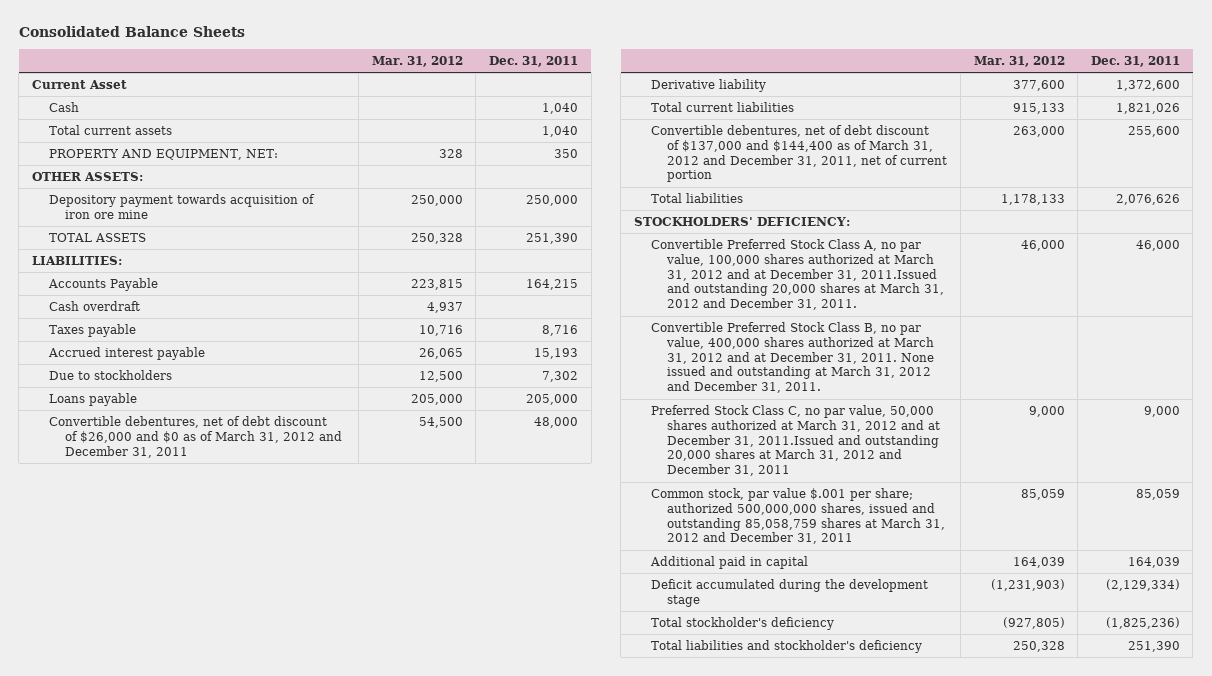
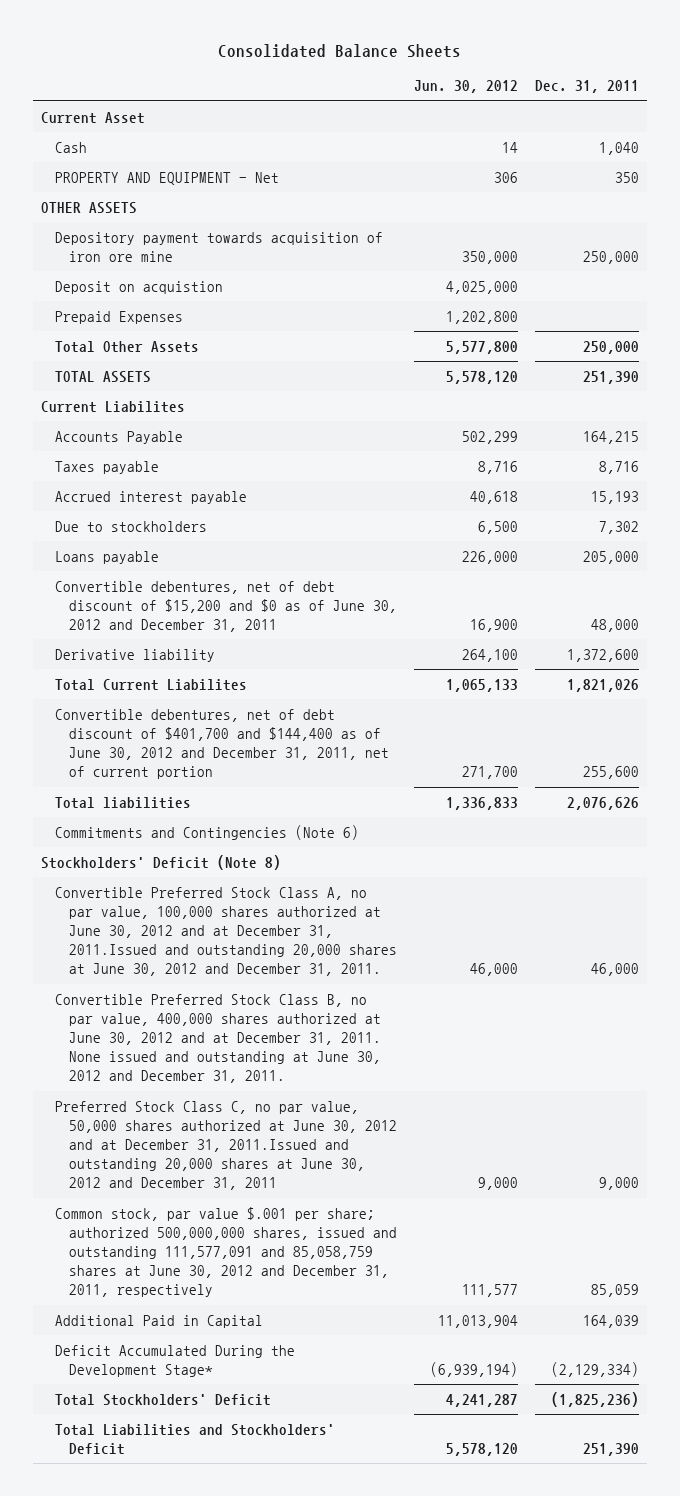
[371,55,463,67] Mar. 31, 2012 -> none
none -> [413,80,518,94] Jun. 30, 2012
[48,124,172,135] Total current assets -> none
[48,148,278,160] PROPERTY AND EQUIPMENT, NET: -> [55,171,280,185] PROPERTY AND EQUIPMENT - Net
[31,171,143,181] OTHER ASSETS: -> [41,201,138,214] OTHER ASSETS
none -> [55,280,224,294] Deposit on acquistion
none -> [55,310,184,324] Prepaid Expenses
none -> [55,340,200,353] Total Other Assets
[31,255,122,265] LIABILITIES: -> none
none -> [41,400,186,413] Current Liabilites
[48,300,140,311] Cash overdraft -> none
[48,415,343,458] Convertible debentures, net of debt discount of $26,000 and $0 as of March 31, 2012 and December 31, 2011 -> [55,580,397,633] Convertible debentures, net of debt discount of $15,200 and $0 as of June 30, 2012 and December 31, 2011
[650,101,794,112] Total current liabilities -> [55,678,248,691] Total Current Liabilites
[650,124,948,183] Convertible debentures, net of debt discount of $137,000 and $144,400 as of March 31, 2012 and December 31, 2011, net of current portion -> [55,708,389,780] Convertible debentures, net of debt discount of $401,700 and $144,400 as of June 30, 2012 and December 31, 2011, net of current portion
none -> [55,824,360,840] Commitments and Contingencies (Note 6)
[633,216,850,226] STOCKHOLDERS' DEFICIENCY: -> [41,854,282,870] Stockholders' Deficit (Note 8)
[650,238,945,311] Convertible Preferred Stock Class A, no par value, 100,000 shares authorized at March 31, 2012 and at December 31, 2011.Issued and outstanding 20,000 shares at March 31, 2012 and December 31, 2011. -> [55,886,397,977] Convertible Preferred Stock Class A, no par value, 100,000 shares authorized at June 30, 2012 and at December 31, 2011.Issued and outstanding 20,000 shares at June 30, 2012 and December 31, 2011.
[650,321,935,394] Convertible Preferred Stock Class B, no par value, 400,000 shares authorized at March 31, 2012 and at December 31, 2011. None issued and outstanding at March 31, 2012 and December 31, 2011. -> [55,993,381,1084] Convertible Preferred Stock Class B, no par value, 400,000 shares authorized at June 30, 2012 and at December 31, 2011. None issued and outstanding at June 30, 2012 and December 31, 2011.
[650,404,941,477] Preferred Stock Class C, no par value, 50,000 shares authorized at March 31, 2012 and at December 31, 2011.Issued and outstanding 20,000 shares at March 31, 2012 and December 31, 2011 -> [55,1100,397,1191] Preferred Stock Class C, no par value, 50,000 shares authorized at June 30, 2012 and at December 31, 2011.Issued and outstanding 20,000 shares at June 30, 2012 and December 31, 2011
[650,487,946,545] Common stock, par value $.001 per share; authorized 500,000,000 shares, issued and outstanding 85,058,759 shares at March 31, 2012 and December 31, 2011 -> [55,1206,397,1298] Common stock, par value $.001 per share; authorized 500,000,000 shares, issued and outstanding 111,577,091 and 85,058,759 shares at June 30, 2012 and December 31, 2011, respectively
[649,555,808,569] Additional paid in capital -> [55,1314,264,1328] Additional Paid in Capital
[650,578,928,607] Deficit accumulated during the development stage -> [55,1344,296,1377] Deficit Accumulated During the Development Stage*
[650,616,834,630] Total stockholder's deficiency -> [55,1393,272,1406] Total Stockholders' Deficit
[650,639,922,653] Total liabilities and stockholder's deficiency -> [55,1423,336,1455] Total Liabilities and Stockholders' Deficit

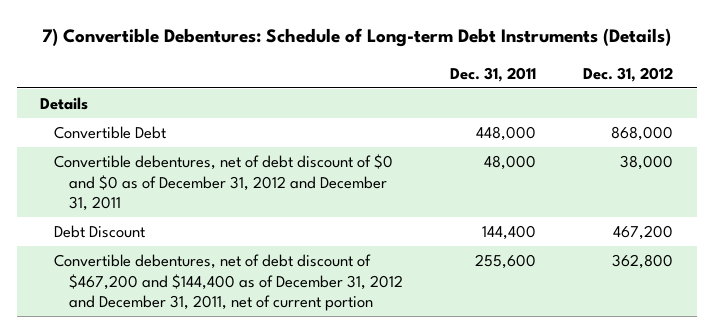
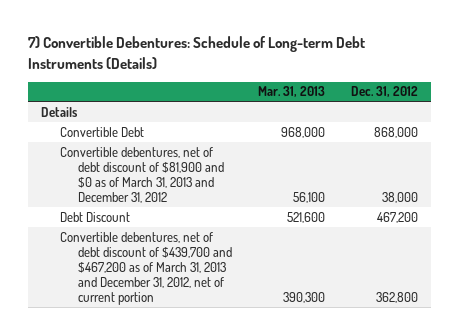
[449,66,536,82] Dec. 31, 2011 -> none
none -> [258,86,326,98] Mar. 31, 2013
[54,153,394,212] Convertible debentures, net of debt discount of $0 and $0 as of December 31, 2012 and December 31, 2011 -> [59,146,225,203] Convertible debentures, net of debt discount of $81,900 and $0 as of March 31, 2013 and December 31, 2012
[54,253,403,312] Convertible debentures, net of debt discount of $467,200 and $144,400 as of December 31, 2012 and December 31, 2011, net of current portion -> [59,231,233,306] Convertible debentures, net of debt discount of $439,700 and $467,200 as of March 31, 2013 and December 31, 2012, net of current portion

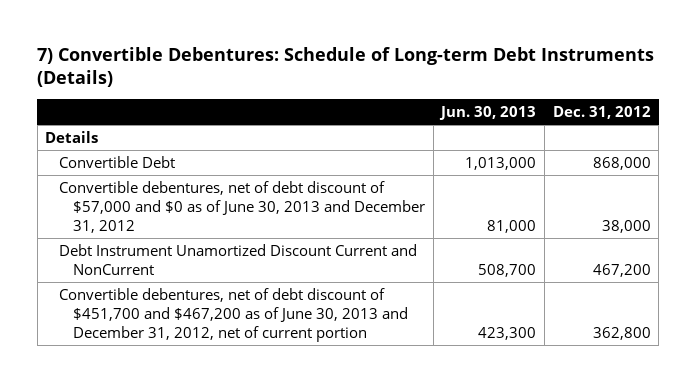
[258,86,326,98] Mar. 31, 2013 -> none
none -> [439,106,537,121] Jun. 30, 2013
[59,146,225,203] Convertible debentures, net of debt discount of $81,900 and $0 as of March 31, 2013 and December 31, 2012 -> [59,180,425,233] Convertible debentures, net of debt discount of $57,000 and $0 as of June 30, 2013 and December 31, 2012
[59,211,130,222] Debt Discount -> [59,243,418,275] Debt Instrument Unamortized Discount Current and NonCurrent
[59,231,233,306] Convertible debentures, net of debt discount of $439,700 and $467,200 as of March 31, 2013 and December 31, 2012, net of current portion -> [59,287,408,342] Convertible debentures, net of debt discount of $451,700 and $467,200 as of June 30, 2013 and December 31, 2012, net of current portion

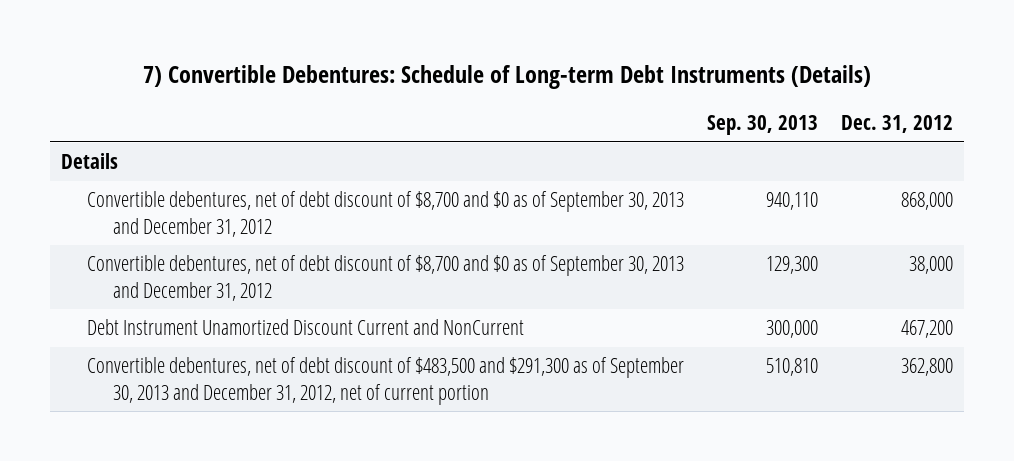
[439,106,537,121] Jun. 30, 2013 -> none
none -> [706,114,818,135] Sep. 30, 2013
[59,155,176,168] Convertible Debt -> [87,191,685,237] Convertible debentures, net of debt discount of $8,700 and $0 as of September 30, 2013 and December 31, 2012
[59,180,425,233] Convertible debentures, net of debt discount of $57,000 and $0 as of June 30, 2013 and December 31, 2012 -> [87,255,685,301] Convertible debentures, net of debt discount of $8,700 and $0 as of September 30, 2013 and December 31, 2012
[59,287,408,342] Convertible debentures, net of debt discount of $451,700 and $467,200 as of June 30, 2013 and December 31, 2012, net of current portion -> [87,357,685,405] Convertible debentures, net of debt discount of $483,500 and $291,300 as of September 30, 2013 and December 31, 2012, net of current portion

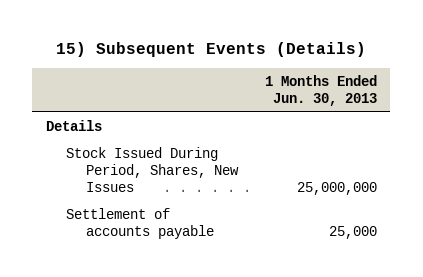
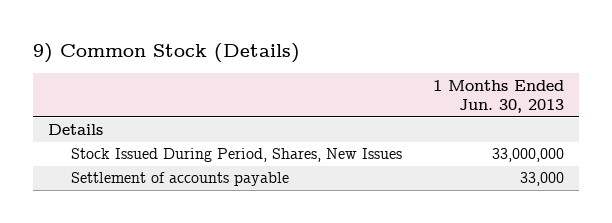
[56,41,367,57] 15) Subsequent Events (Details) -> [32,43,300,64] 9) Common Stock (Details)
[296,182,377,196] 25,000,000 -> [491,148,564,163] 33,000,000
[328,226,377,240] 25,000 -> [519,172,564,187] 33,000

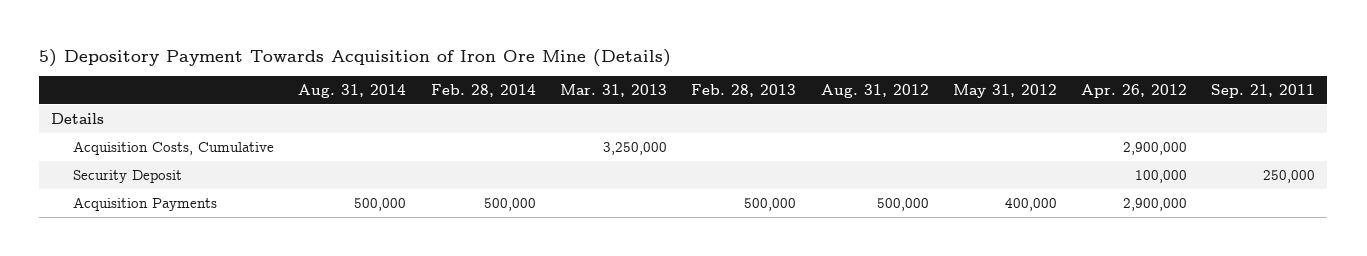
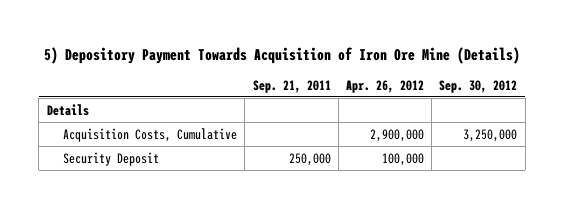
[298,84,407,99] Aug. 31, 2014 -> none
[430,84,536,98] Feb. 28, 2014 -> none
[559,84,667,98] Mar. 31, 2013 -> none
[691,84,797,98] Feb. 28, 2013 -> none
[820,84,929,99] Aug. 31, 2012 -> none
[952,84,1057,99] May 31, 2012 -> none
none -> [439,79,518,93] Sep. 30, 2012
[73,196,218,211] Acquisition Payments -> none

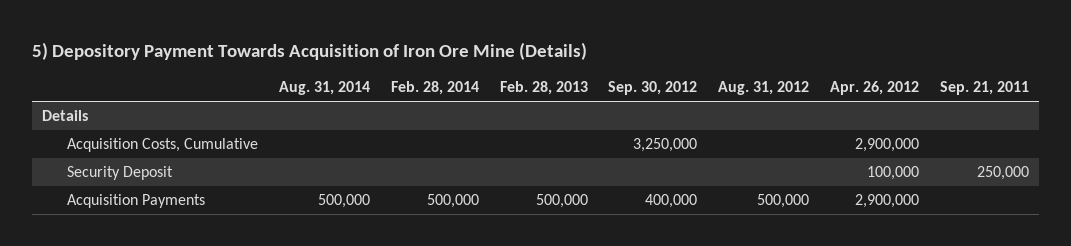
none -> [278,81,370,96] Aug. 31, 2014
none -> [390,81,479,96] Feb. 28, 2014
none -> [499,81,588,96] Feb. 28, 2013
none -> [718,81,810,96] Aug. 31, 2012
none -> [66,194,205,209] Acquisition Payments

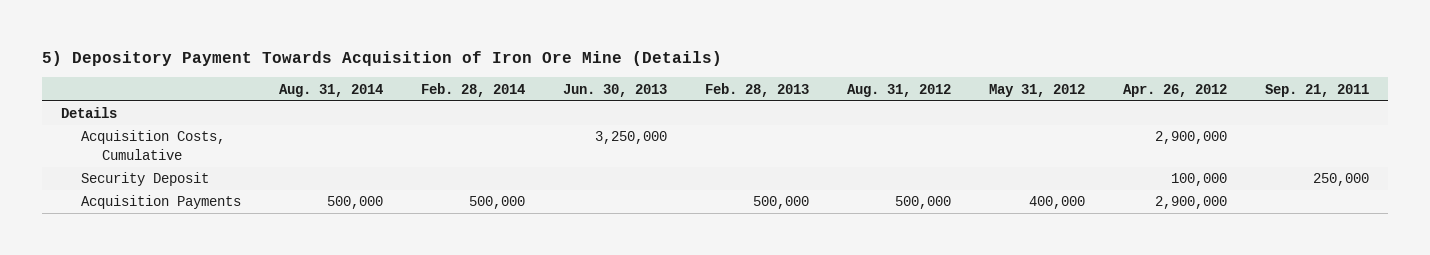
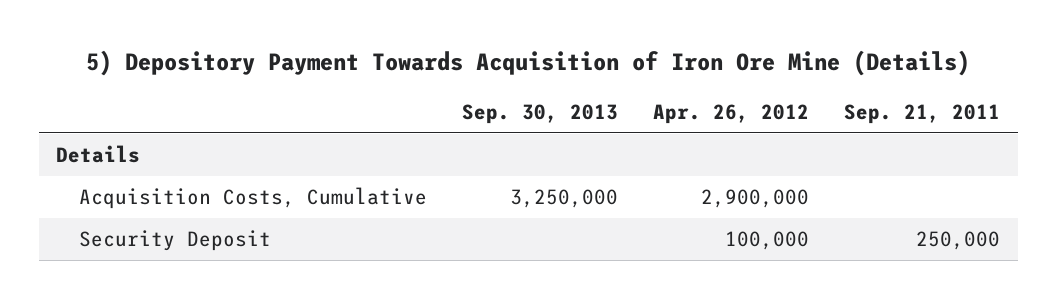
[279,83,384,97] Aug. 31, 2014 -> none
[421,82,526,97] Feb. 28, 2014 -> none
[563,83,668,97] Jun. 30, 2013 -> none
[705,82,810,97] Feb. 28, 2013 -> none
[847,83,952,97] Aug. 31, 2012 -> none
[989,83,1086,97] May 31, 2012 -> none
none -> [461,103,618,124] Sep. 30, 2013
[81,195,242,210] Acquisition Payments -> none

